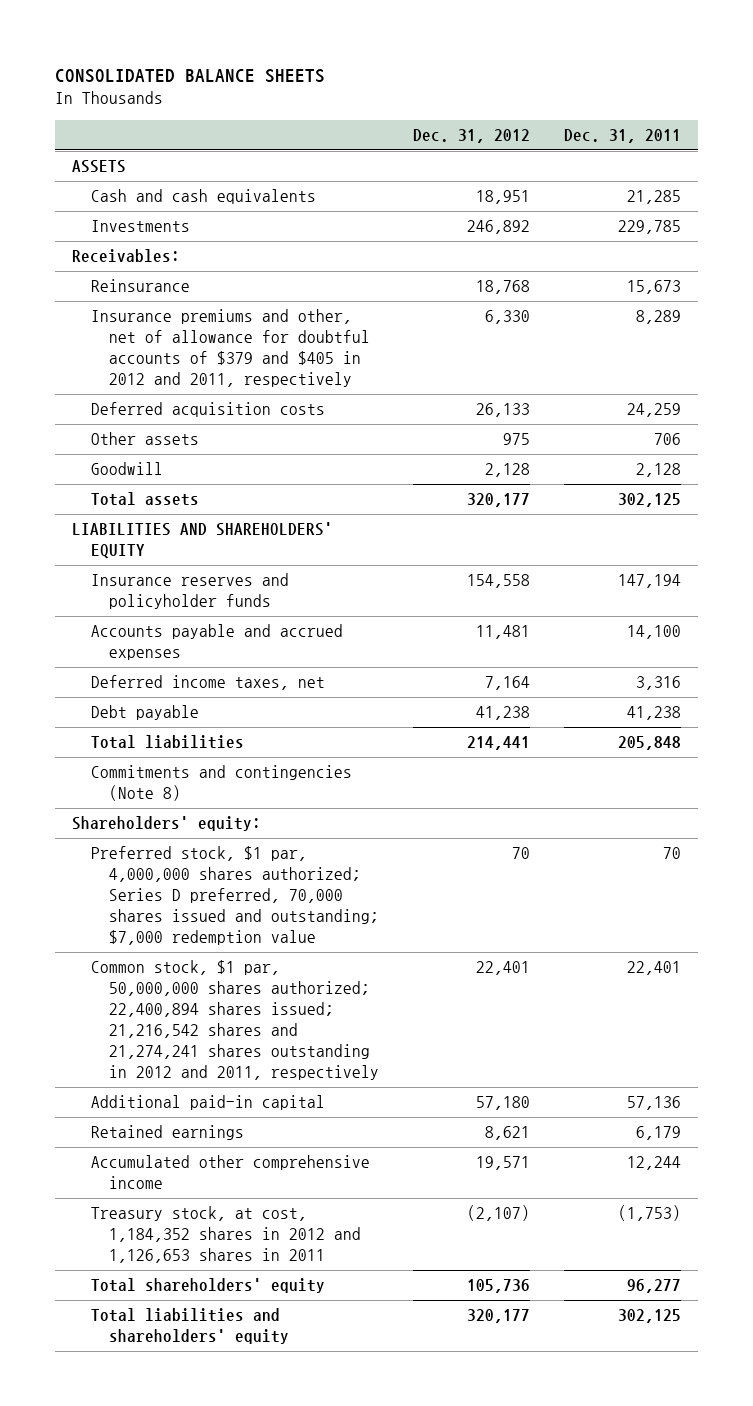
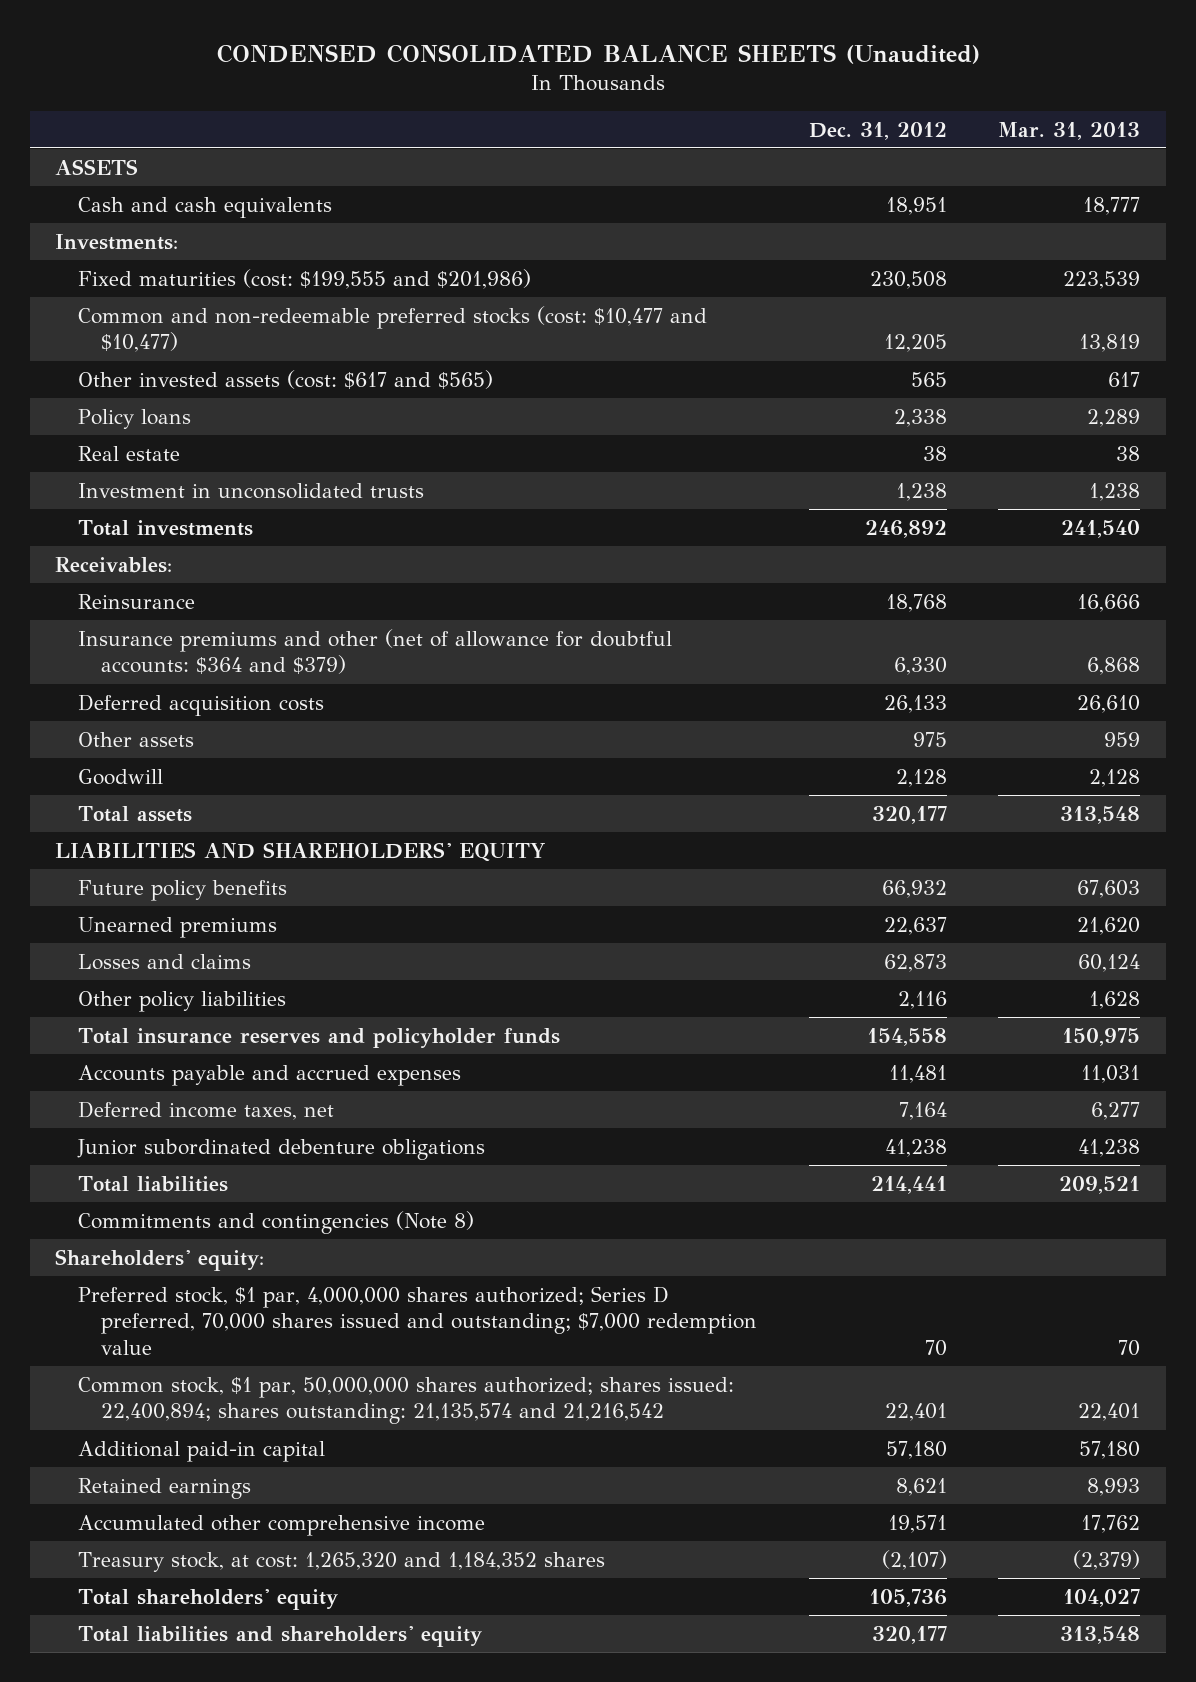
[54,68,325,83] CONSOLIDATED BALANCE SHEETS -> [216,44,980,65] CONDENSED CONSOLIDATED BALANCE SHEETS (Unaudited)
[563,129,681,144] Dec. 31, 2011 -> none
none -> [998,121,1141,140] Mar. 31, 2013
none -> [55,233,179,250] Investments:
none -> [78,268,532,289] Fixed maturities (cost: $199,555 and $201,986)
none -> [78,305,708,353] Common and non-redeemable preferred stocks (cost: $10,477 and $10,477)
none -> [78,369,494,389] Other invested assets (cost: $617 and $565)
none -> [78,408,192,429] Policy loans
none -> [78,445,181,461] Real estate
none -> [78,482,425,499] Investment in unconsolidated trusts
[90,220,190,233] Investments -> [78,519,254,536] Total investments
[90,309,371,388] Insurance premiums and other, net of allowance for doubtful accounts of $379 and $405 in 2012 and 2011, respectively -> [78,628,673,675] Insurance premiums and other (net of allowance for doubtful accounts: $364 and $379)
none -> [78,879,288,901] Future policy benefits
none -> [78,916,278,938] Unearned premiums
none -> [78,953,252,970] Losses and claims
none -> [78,990,287,1012] Other policy liabilities
[90,573,289,610] Insurance reserves and policyholder funds -> [78,1027,561,1048] Total insurance reserves and policyholder funds
[90,705,199,721] Debt payable -> [77,1138,486,1160] Junior subordinated debenture obligations
[90,960,380,1081] Common stock, $1 par, 50,000,000 shares authorized; 22,400,894 shares issued; 21,216,542 shares and 21,274,241 shares outstanding in 2012 and 2011, respectively -> [78,1376,735,1425] Common stock, $1 par, 50,000,000 shares authorized; shares issued: 22,400,894; shares outstanding: 21,135,574 and 21,216,542
[90,1206,362,1264] Treasury stock, at cost, 1,184,352 shares in 2012 and 1,126,653 shares in 2011 -> [78,1551,606,1572] Treasury stock, at cost: 1,265,320 and 1,184,352 shares

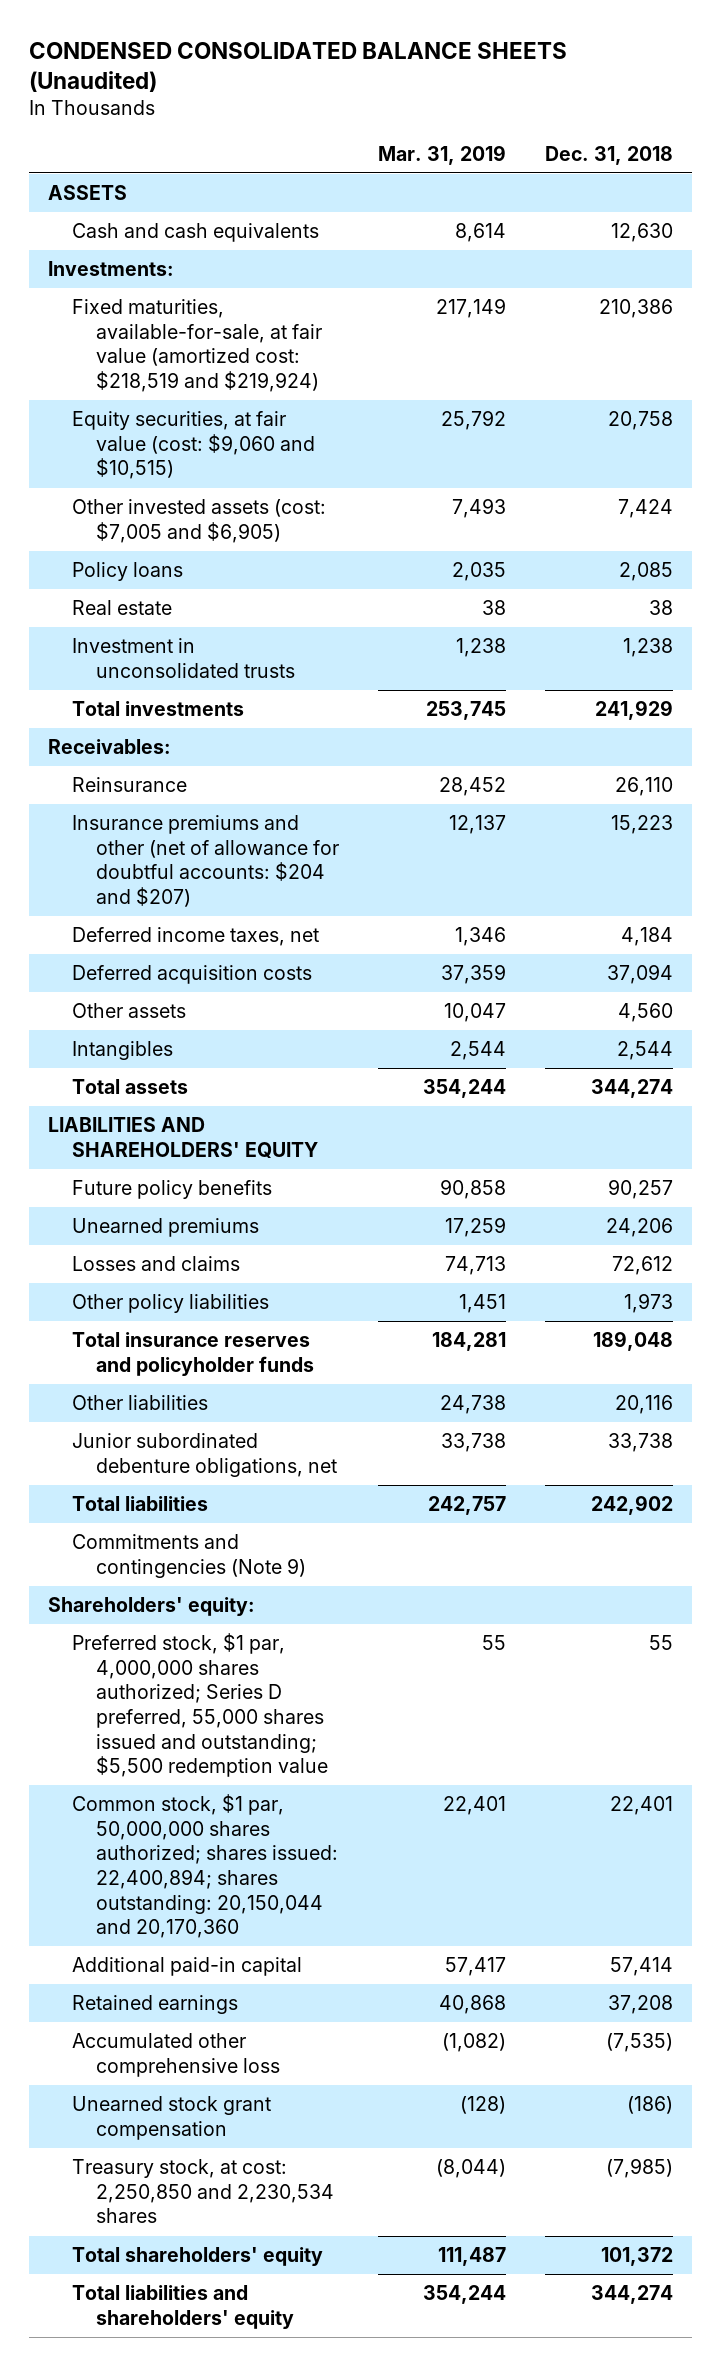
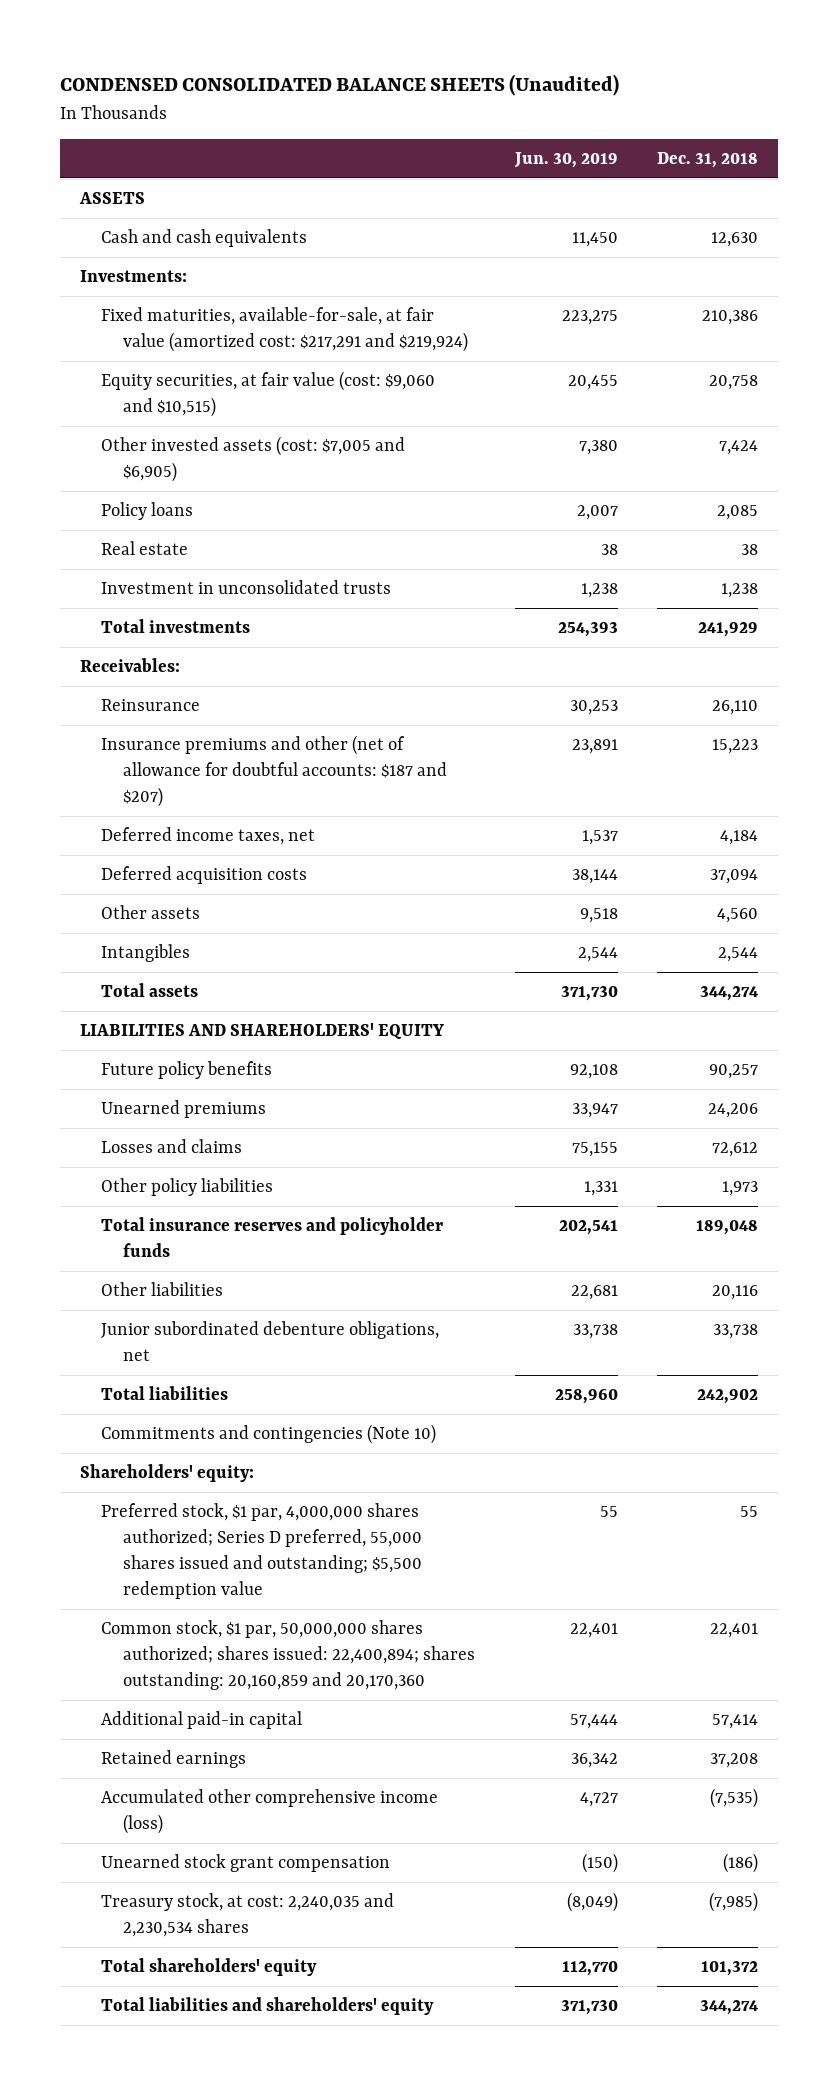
[377,144,506,165] Mar. 31, 2019 -> none
none -> [513,152,618,169] Jun. 30, 2019
[72,299,322,393] Fixed maturities, available-for-sale, at fair value (amortized cost: $218,519 and $219,924) -> [101,307,469,353] Fixed maturities, available-for-sale, at fair value (amortized cost: $217,291 and $219,924)
[72,815,339,908] Insurance premiums and other (net of allowance for doubtful accounts: $204 and $207) -> [101,735,448,808] Insurance premiums and other (net of allowance for doubtful accounts: $187 and $207)
[72,1534,306,1578] Commitments and contingencies (Note 9) -> [101,1424,437,1445] Commitments and contingencies (Note 10)
[72,1794,338,1939] Common stock, $1 par, 50,000,000 shares authorized; shares issued: 22,400,894; shares outstanding: 20,150,044 and 20,170,360 -> [101,1620,476,1691] Common stock, $1 par, 50,000,000 shares authorized; shares issued: 22,400,894; shares outstanding: 20,160,859 and 20,170,360
[72,2033,280,2077] Accumulated other comprehensive loss -> [101,1789,439,1835] Accumulated other comprehensive income (loss)
[72,2159,334,2224] Treasury stock, at cost: 2,250,850 and 2,230,534 shares -> [101,1893,395,1938] Treasury stock, at cost: 2,240,035 and 2,230,534 shares

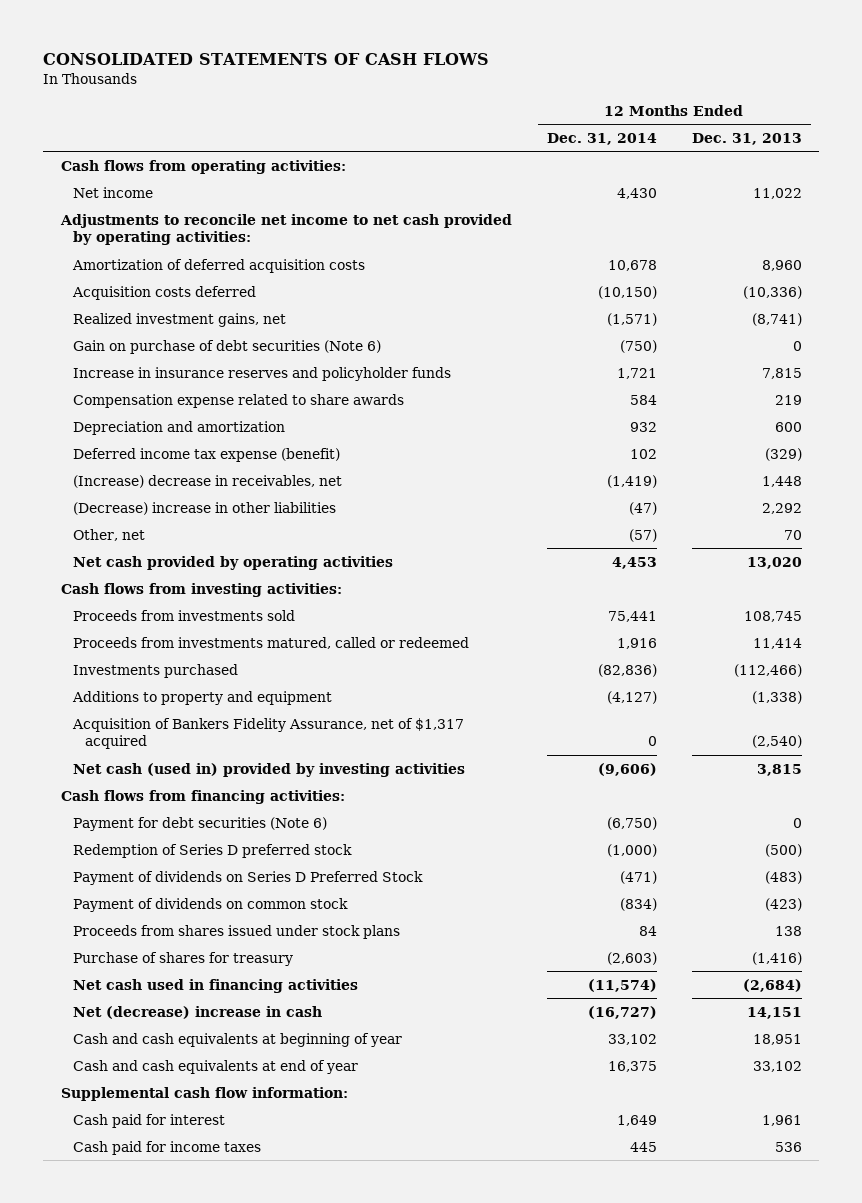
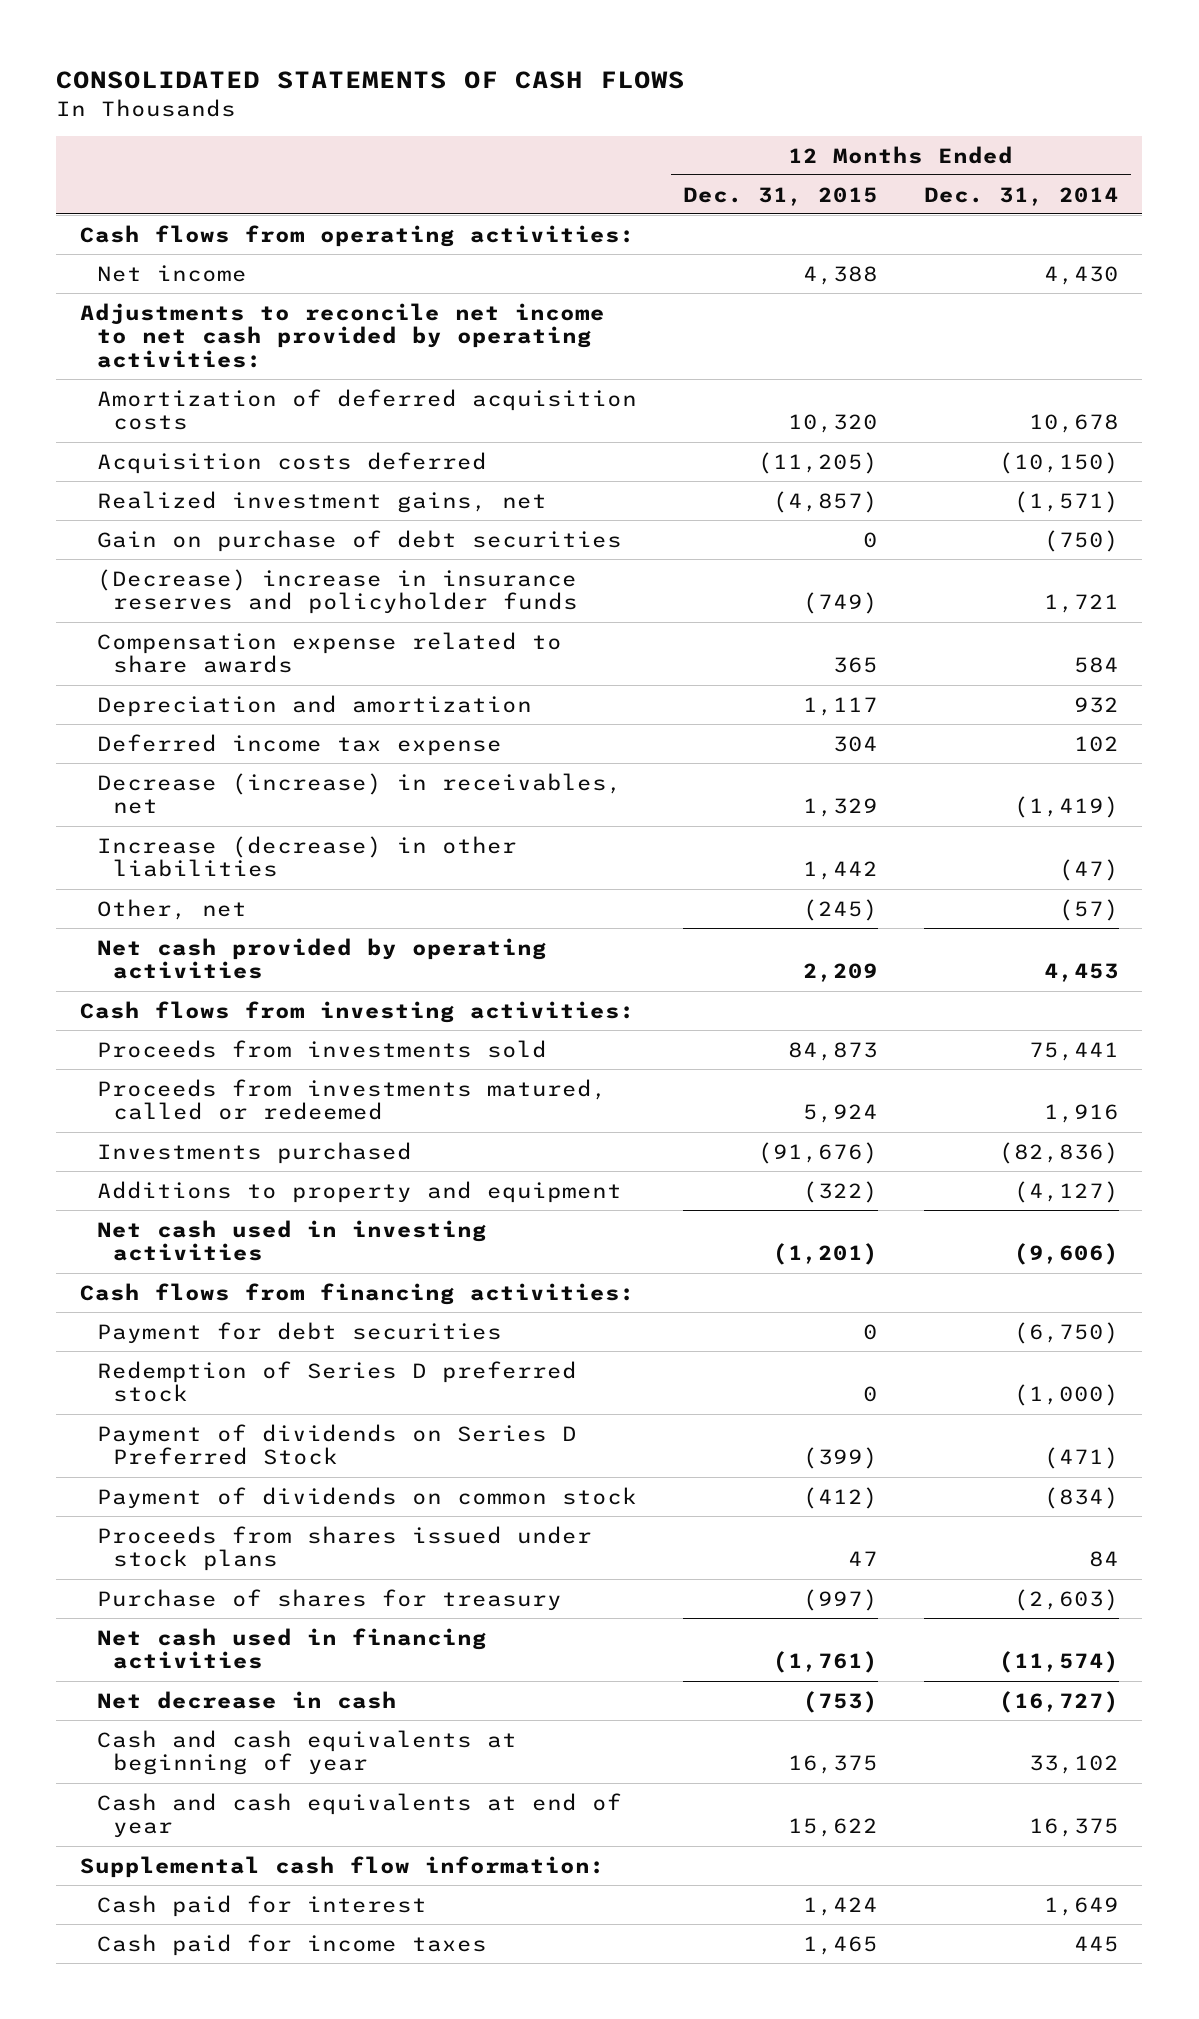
[691,133,802,146] Dec. 31, 2013 -> none
none -> [682,186,878,206] Dec. 31, 2015
[72,339,381,354] Gain on purchase of debt securities (Note 6) -> [96,529,622,552] Gain on purchase of debt securities
[72,366,451,381] Increase in insurance reserves and policyholder funds -> [96,568,579,615] (Decrease) increase in insurance reserves and policyholder funds
[72,447,340,462] Deferred income tax expense (benefit) -> [96,733,502,756] Deferred income tax expense
[72,474,342,488] (Increase) decrease in receivables, net -> [96,772,622,815] Decrease (increase) in receivables, net
[72,501,336,515] (Decrease) increase in other liabilities -> [96,835,517,878] Increase (decrease) in other liabilities
[71,717,464,750] Acquisition of Bankers Fidelity Assurance, net of $1,317 acquired -> none
[72,762,465,777] Net cash (used in) provided by investing activities -> [96,1219,487,1262] Net cash used in investing activities
[72,816,327,831] Payment for debt securities (Note 6) -> [96,1321,502,1344] Payment for debt securities
[72,1005,322,1019] Net (decrease) increase in cash -> [96,1690,397,1709] Net decrease in cash

